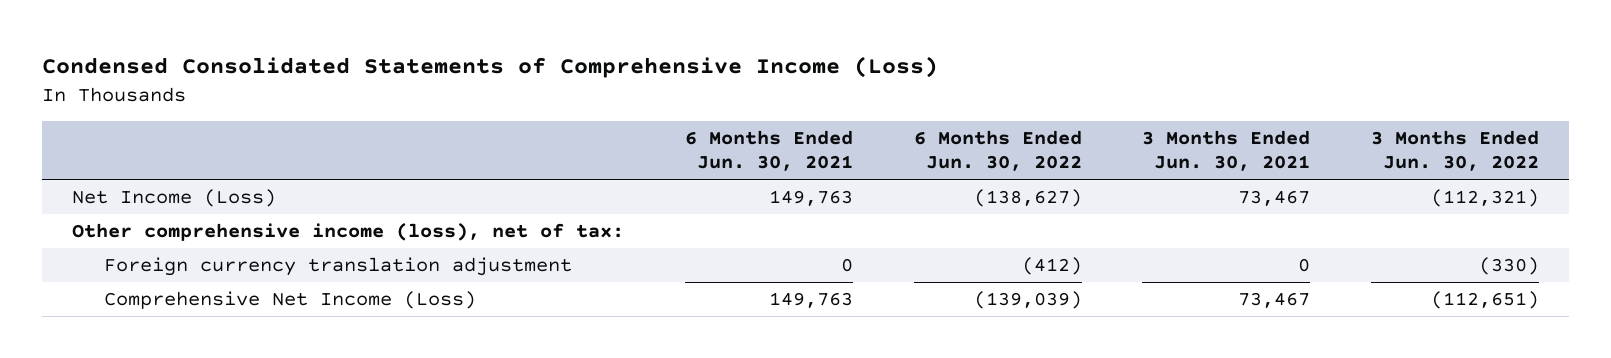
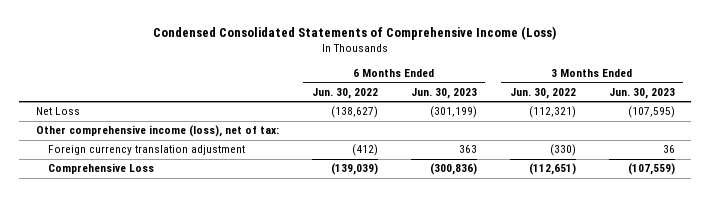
[684,129,853,172] 6 Months Ended Jun. 30, 2021 -> none
[1142,129,1311,172] 3 Months Ended Jun. 30, 2021 -> none
none -> [410,87,477,99] Jun. 30, 2023
none -> [608,87,675,99] Jun. 30, 2023
[72,188,277,207] Net Income (Loss) -> [35,107,80,116] Net Loss
[104,290,477,309] Comprehensive Net Income (Loss) -> [47,163,154,175] Comprehensive Loss

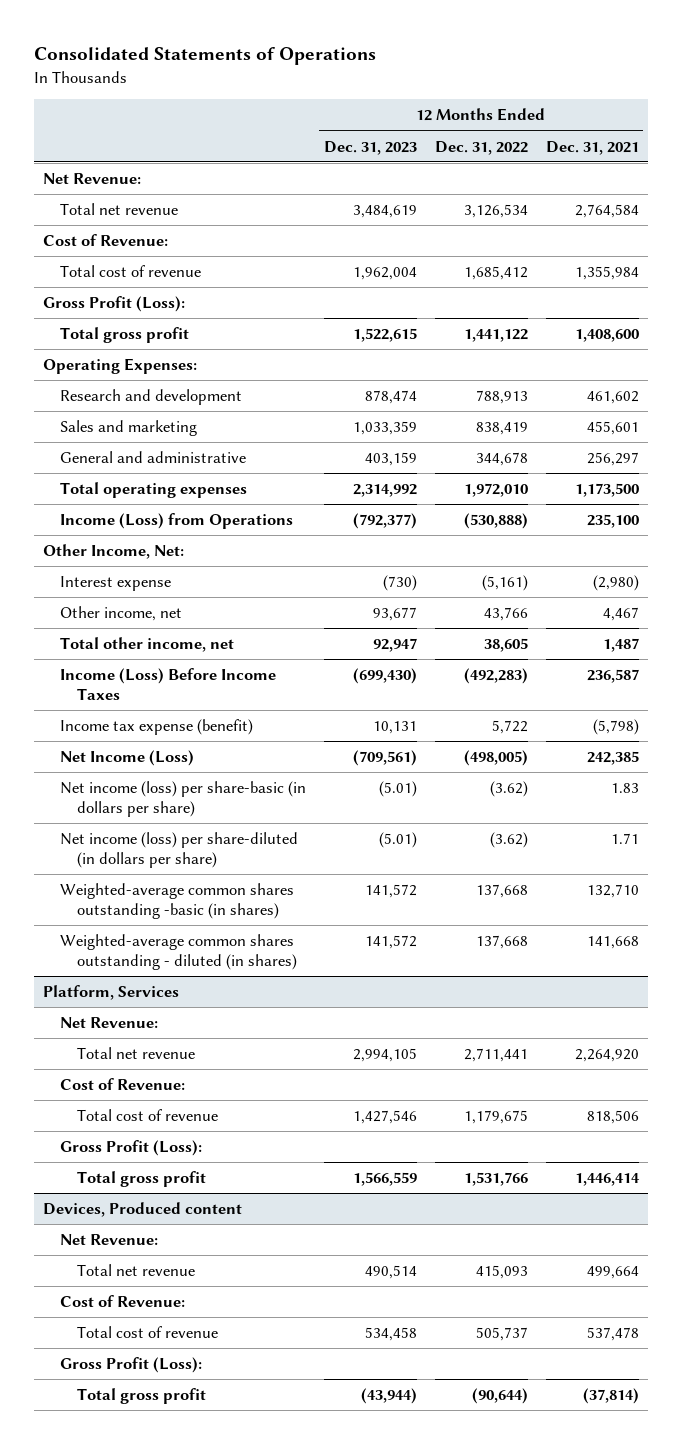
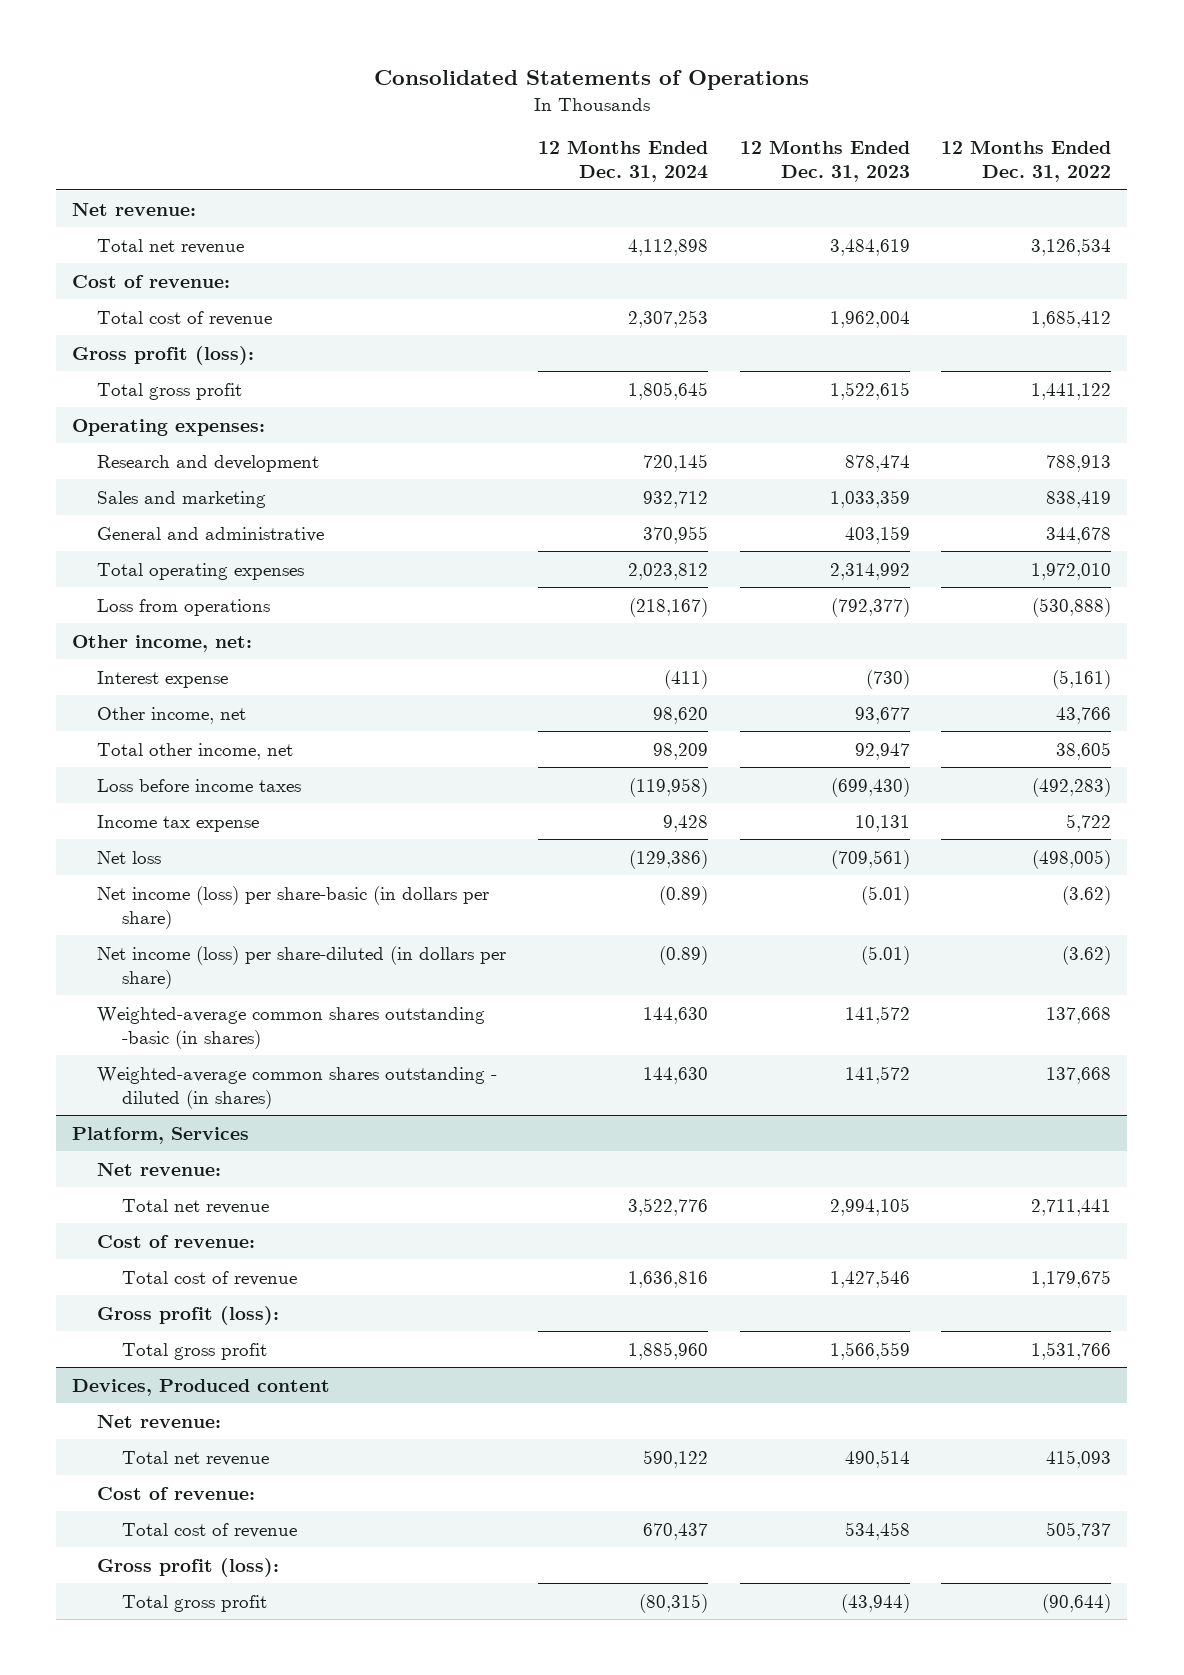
[545,140,639,155] Dec. 31, 2021 -> none
none -> [537,139,708,182] 12 Months Ended Dec. 31, 2024
[43,173,142,185] Net Revenue: -> [72,202,197,216] Net revenue:
[43,234,169,247] Cost of Revenue: -> [72,274,231,288] Cost of revenue:
[43,296,186,313] Gross Profit (Loss): -> [72,345,255,365] Gross profit (loss):
[43,358,198,375] Operating Expenses: -> [72,418,266,436] Operating expenses:
[59,513,293,530] Income (Loss) from Operations -> [97,598,271,616] Loss from operations
[43,544,185,560] Other Income, Net: -> [72,634,253,652] Other income, net:
[59,668,276,701] Income (Loss) Before Income Taxes -> [97,778,302,792] Loss before income taxes
[59,719,253,736] Income tax expense (benefit) -> [97,814,260,832] Income tax expense
[59,750,194,767] Net Income (Loss) -> [97,850,162,864] Net loss
[59,1017,158,1029] Net Revenue: -> [97,1162,222,1176] Net revenue:
[59,1078,185,1091] Cost of Revenue: -> [97,1234,256,1248] Cost of revenue:
[59,1140,202,1157] Gross Profit (Loss): -> [97,1305,280,1325] Gross profit (loss):
[59,1234,158,1246] Net Revenue: -> [97,1414,222,1428] Net revenue:
[59,1295,185,1308] Cost of Revenue: -> [97,1486,256,1500] Cost of revenue:
[59,1357,202,1374] Gross Profit (Loss): -> [97,1557,280,1577] Gross profit (loss):

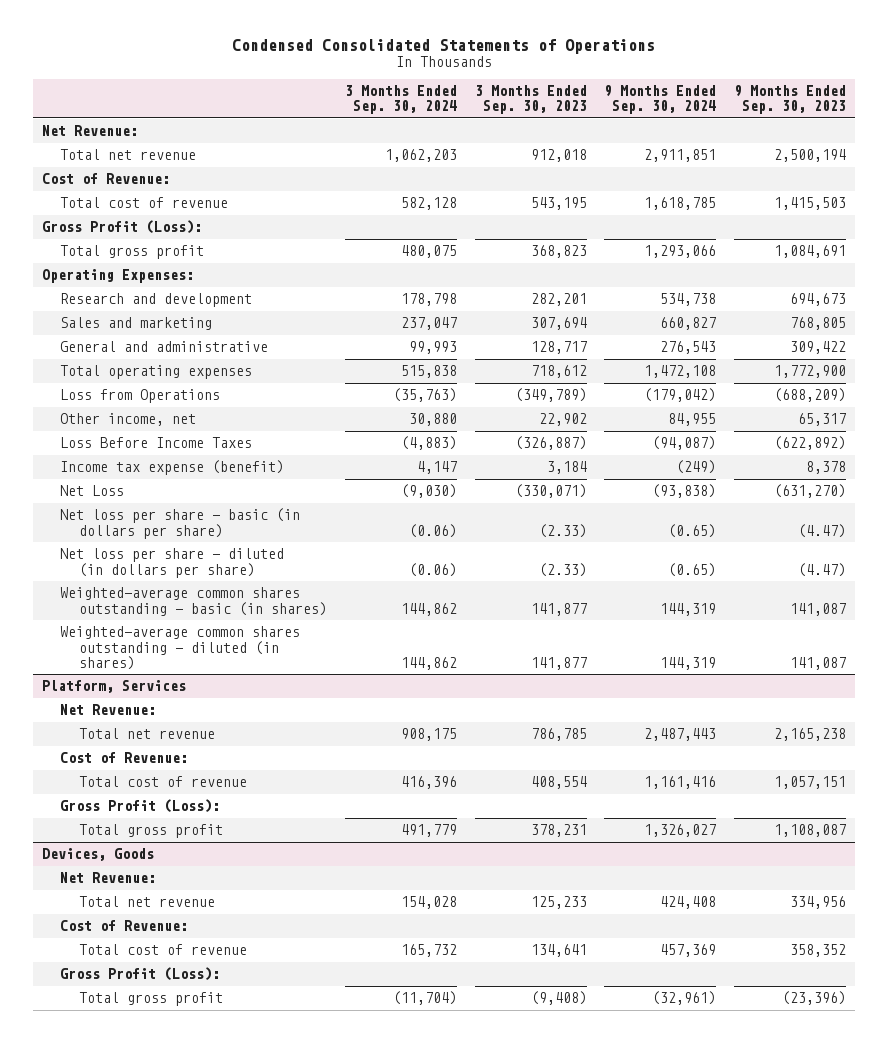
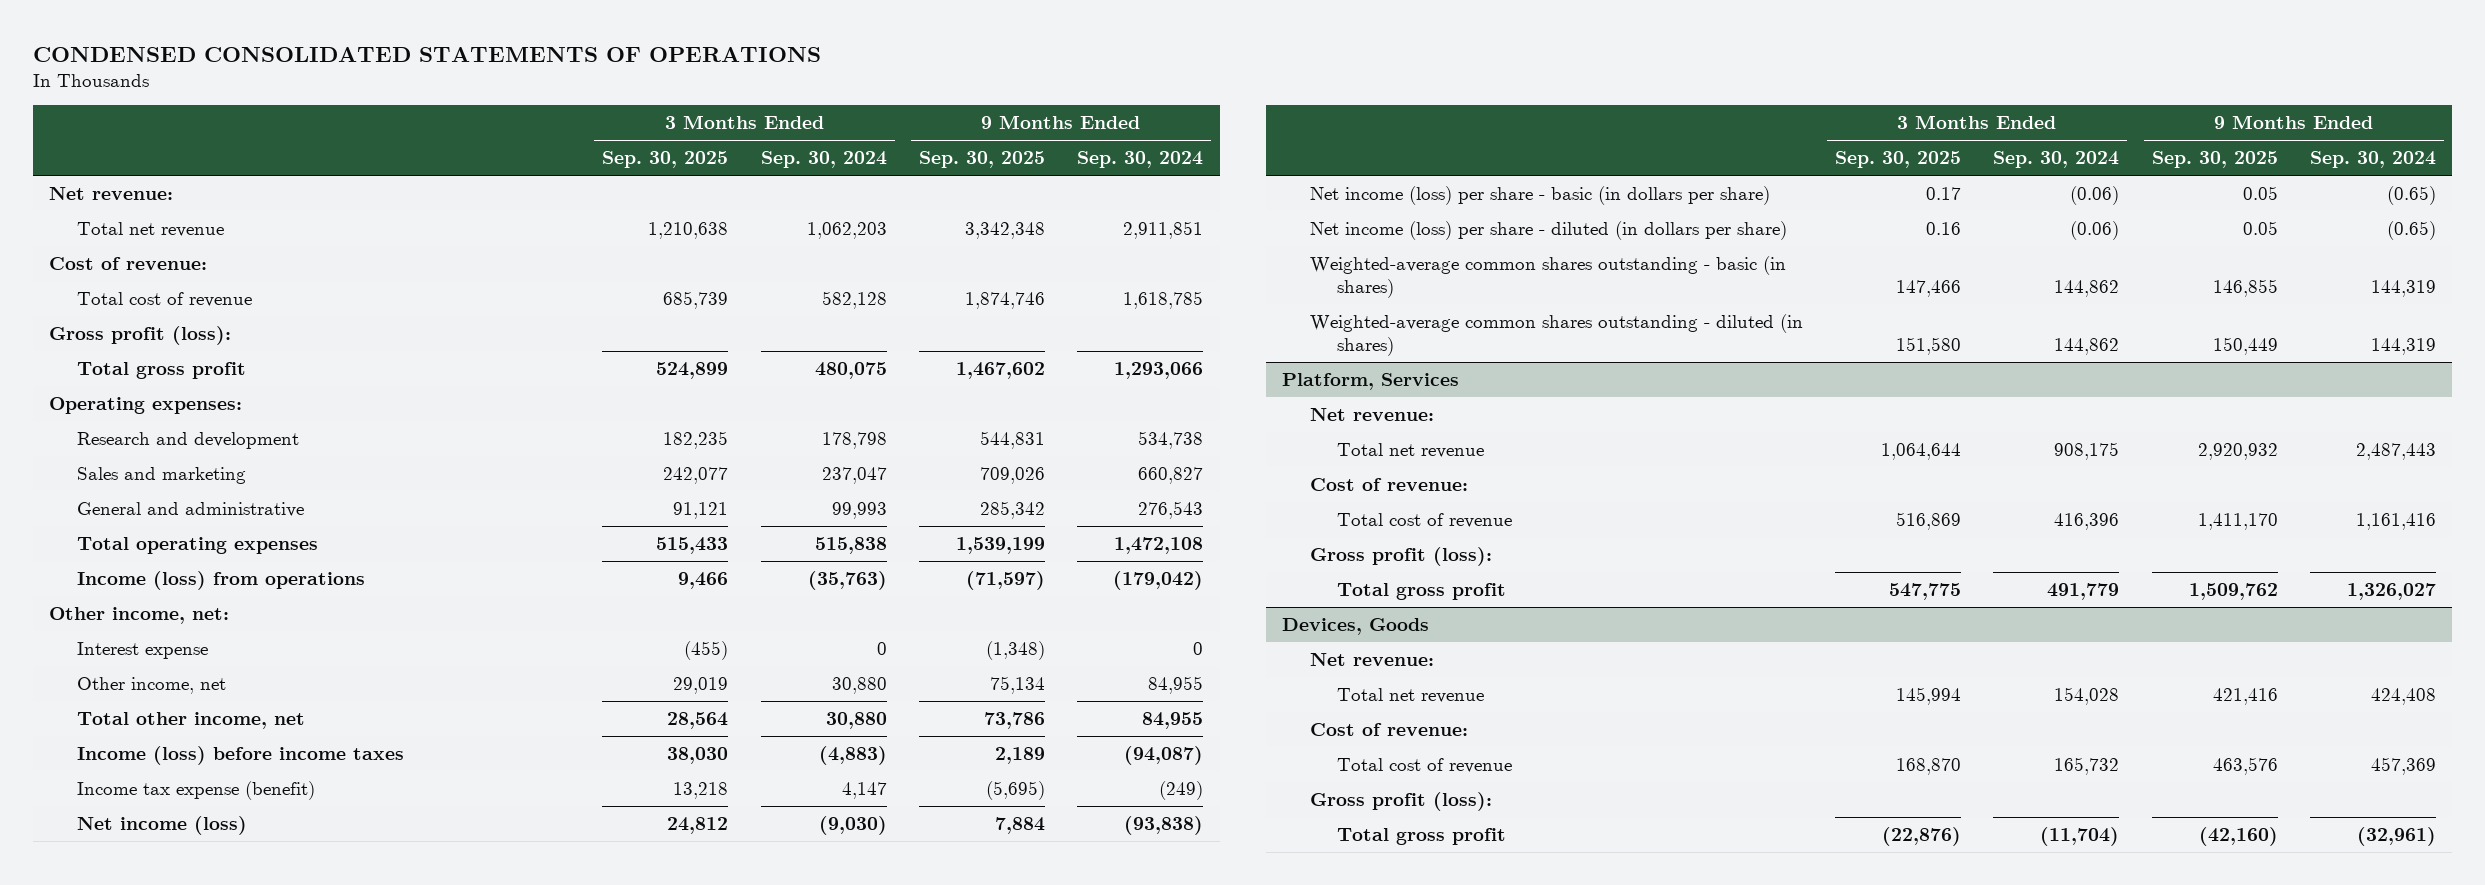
[231,38,655,54] Condensed Consolidated Statements of Operations -> [33,46,822,62] CONDENSED CONSOLIDATED STATEMENTS OF OPERATIONS
[474,84,587,115] 3 Months Ended Sep. 30, 2023 -> none
[734,84,847,115] 9 Months Ended Sep. 30, 2023 -> none
none -> [602,151,729,169] Sep. 30, 2025
none -> [919,151,1046,169] Sep. 30, 2025
[41,125,138,137] Net Revenue: -> [49,186,174,200] Net revenue:
[41,173,170,185] Cost of Revenue: -> [49,256,208,270] Cost of revenue:
[41,220,202,235] Gross Profit (Loss): -> [49,325,232,345] Gross profit (loss):
[41,269,194,284] Operating Expenses: -> [49,396,243,414] Operating expenses:
[60,389,221,404] Loss from Operations -> [77,570,366,590] Income (loss) from operations
none -> [49,606,230,624] Other income, net:
none -> [77,641,209,659] Interest expense
none -> [77,711,306,729] Total other income, net
[60,437,253,449] Loss Before Income Taxes -> [77,745,405,765] Income (loss) before income taxes
[60,485,125,497] Net Loss -> [77,815,248,835] Net income (loss)
[60,508,301,539] Net loss per share - basic (in dollars per share) -> [1309,185,1770,205] Net income (loss) per share - basic (in dollars per share)
[60,548,285,578] Net loss per share - diluted (in dollars per share) -> [1309,220,1787,240] Net income (loss) per share - diluted (in dollars per share)
[60,704,157,716] Net Revenue: -> [1309,407,1434,421] Net revenue:
[60,752,189,764] Cost of Revenue: -> [1309,477,1468,491] Cost of revenue:
[60,799,221,814] Gross Profit (Loss): -> [1309,546,1492,566] Gross profit (loss):
[60,872,157,884] Net Revenue: -> [1309,652,1434,666] Net revenue:
[60,920,189,932] Cost of Revenue: -> [1309,722,1468,736] Cost of revenue:
[60,967,221,982] Gross Profit (Loss): -> [1309,791,1492,811] Gross profit (loss):

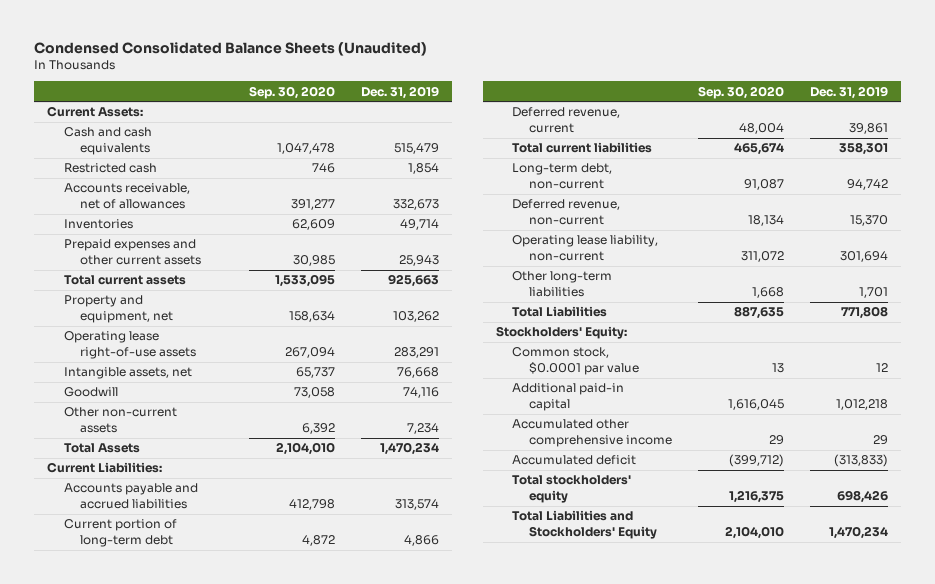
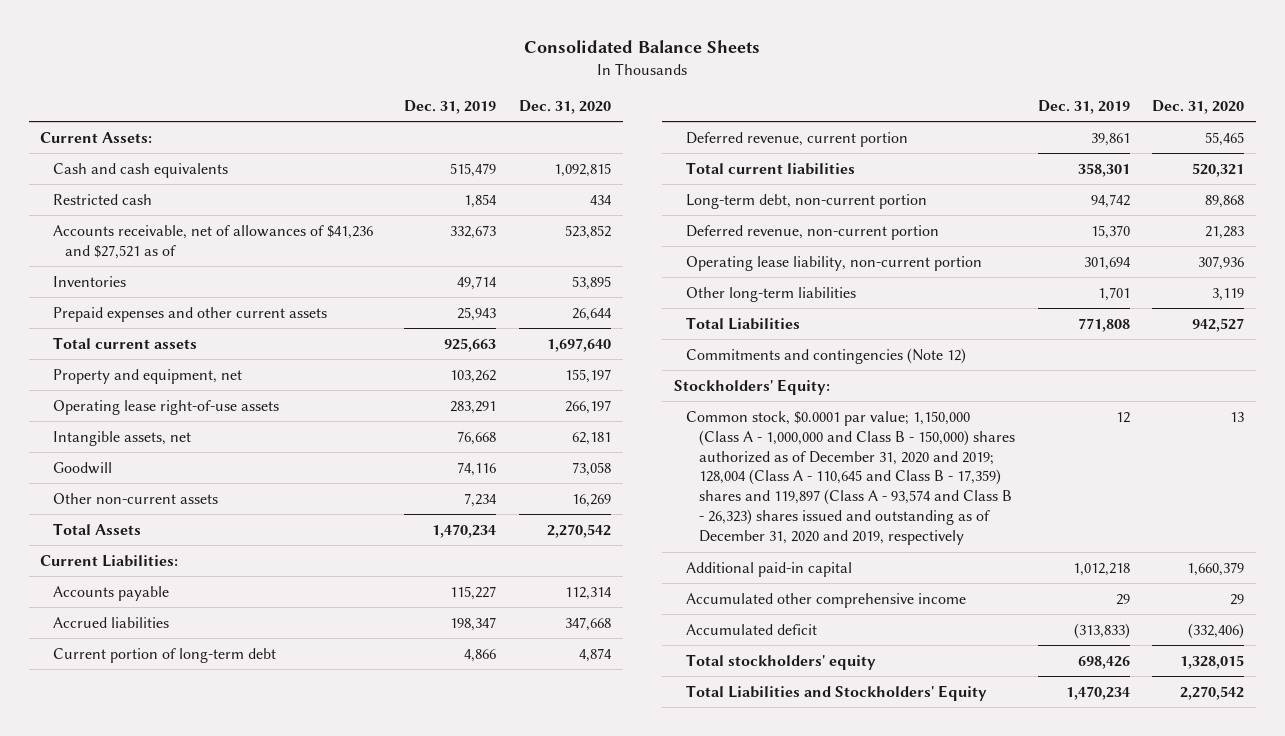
[34,41,428,56] Condensed Consolidated Balance Sheets (Unaudited) -> [524,40,761,54] Consolidated Balance Sheets
[249,85,336,99] Sep. 30, 2020 -> none
none -> [519,100,612,115] Dec. 31, 2020
[63,183,190,209] Accounts receivable, net of allowances -> [52,224,373,259] Accounts receivable, net of allowances of $41,236 and $27,521 as of
[63,483,198,509] Accounts payable and accrued liabilities -> none
none -> [52,585,169,601] Accounts payable
none -> [52,616,169,628] Accrued liabilities
[512,107,621,133] Deferred revenue, current -> [686,131,909,147] Deferred revenue, current portion
[512,163,613,189] Long-term debt, non-current -> [686,193,928,209] Long-term debt, non-current portion
[512,199,621,225] Deferred revenue, non-current -> [686,224,940,240] Deferred revenue, non-current portion
[512,235,659,261] Operating lease liability, non-current -> [686,255,983,271] Operating lease liability, non-current portion
none -> [686,347,967,364] Commitments and contingencies (Note 12)
[512,347,639,375] Common stock, $0.0001 par value -> [686,410,1015,546] Common stock, $0.0001 par value; 1,150,000 (Class A - 1,000,000 and Class B - 150,000) shares authorized as of December 31, 2020 and 2019; 128,004 (Class A - 110,645 and Class B - 17,359) shares and 119,897 (Class A - 93,574 and Class B - 26,323) shares issued and outstanding as of December 31, 2020 and 2019, respectively

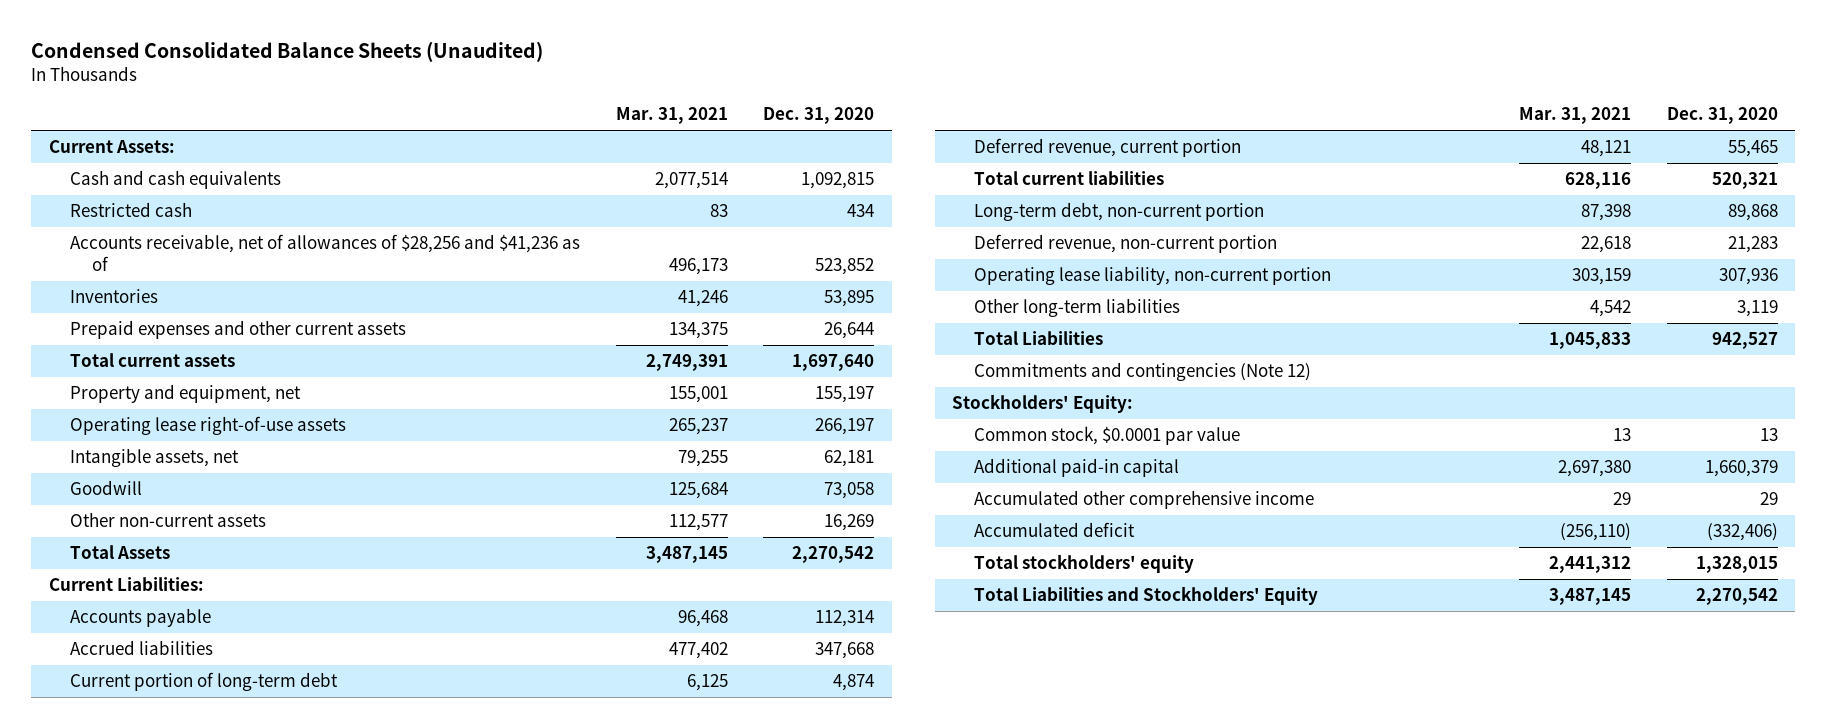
[524,40,761,54] Consolidated Balance Sheets -> [31,40,544,62] Condensed Consolidated Balance Sheets (Unaudited)
[404,100,497,115] Dec. 31, 2019 -> none
none -> [615,107,728,125] Mar. 31, 2021
[52,224,373,259] Accounts receivable, net of allowances of $41,236 and $27,521 as of -> [70,234,581,272] Accounts receivable, net of allowances of $28,256 and $41,236 as of
[686,410,1015,546] Common stock, $0.0001 par value; 1,150,000 (Class A - 1,000,000 and Class B - 150,000) shares authorized as of December 31, 2020 and 2019; 128,004 (Class A - 110,645 and Class B - 17,359) shares and 119,897 (Class A - 93,574 and Class B - 26,323) shares issued and outstanding as of December 31, 2020 and 2019, respectively -> [973,426,1240,446] Common stock, $0.0001 par value

